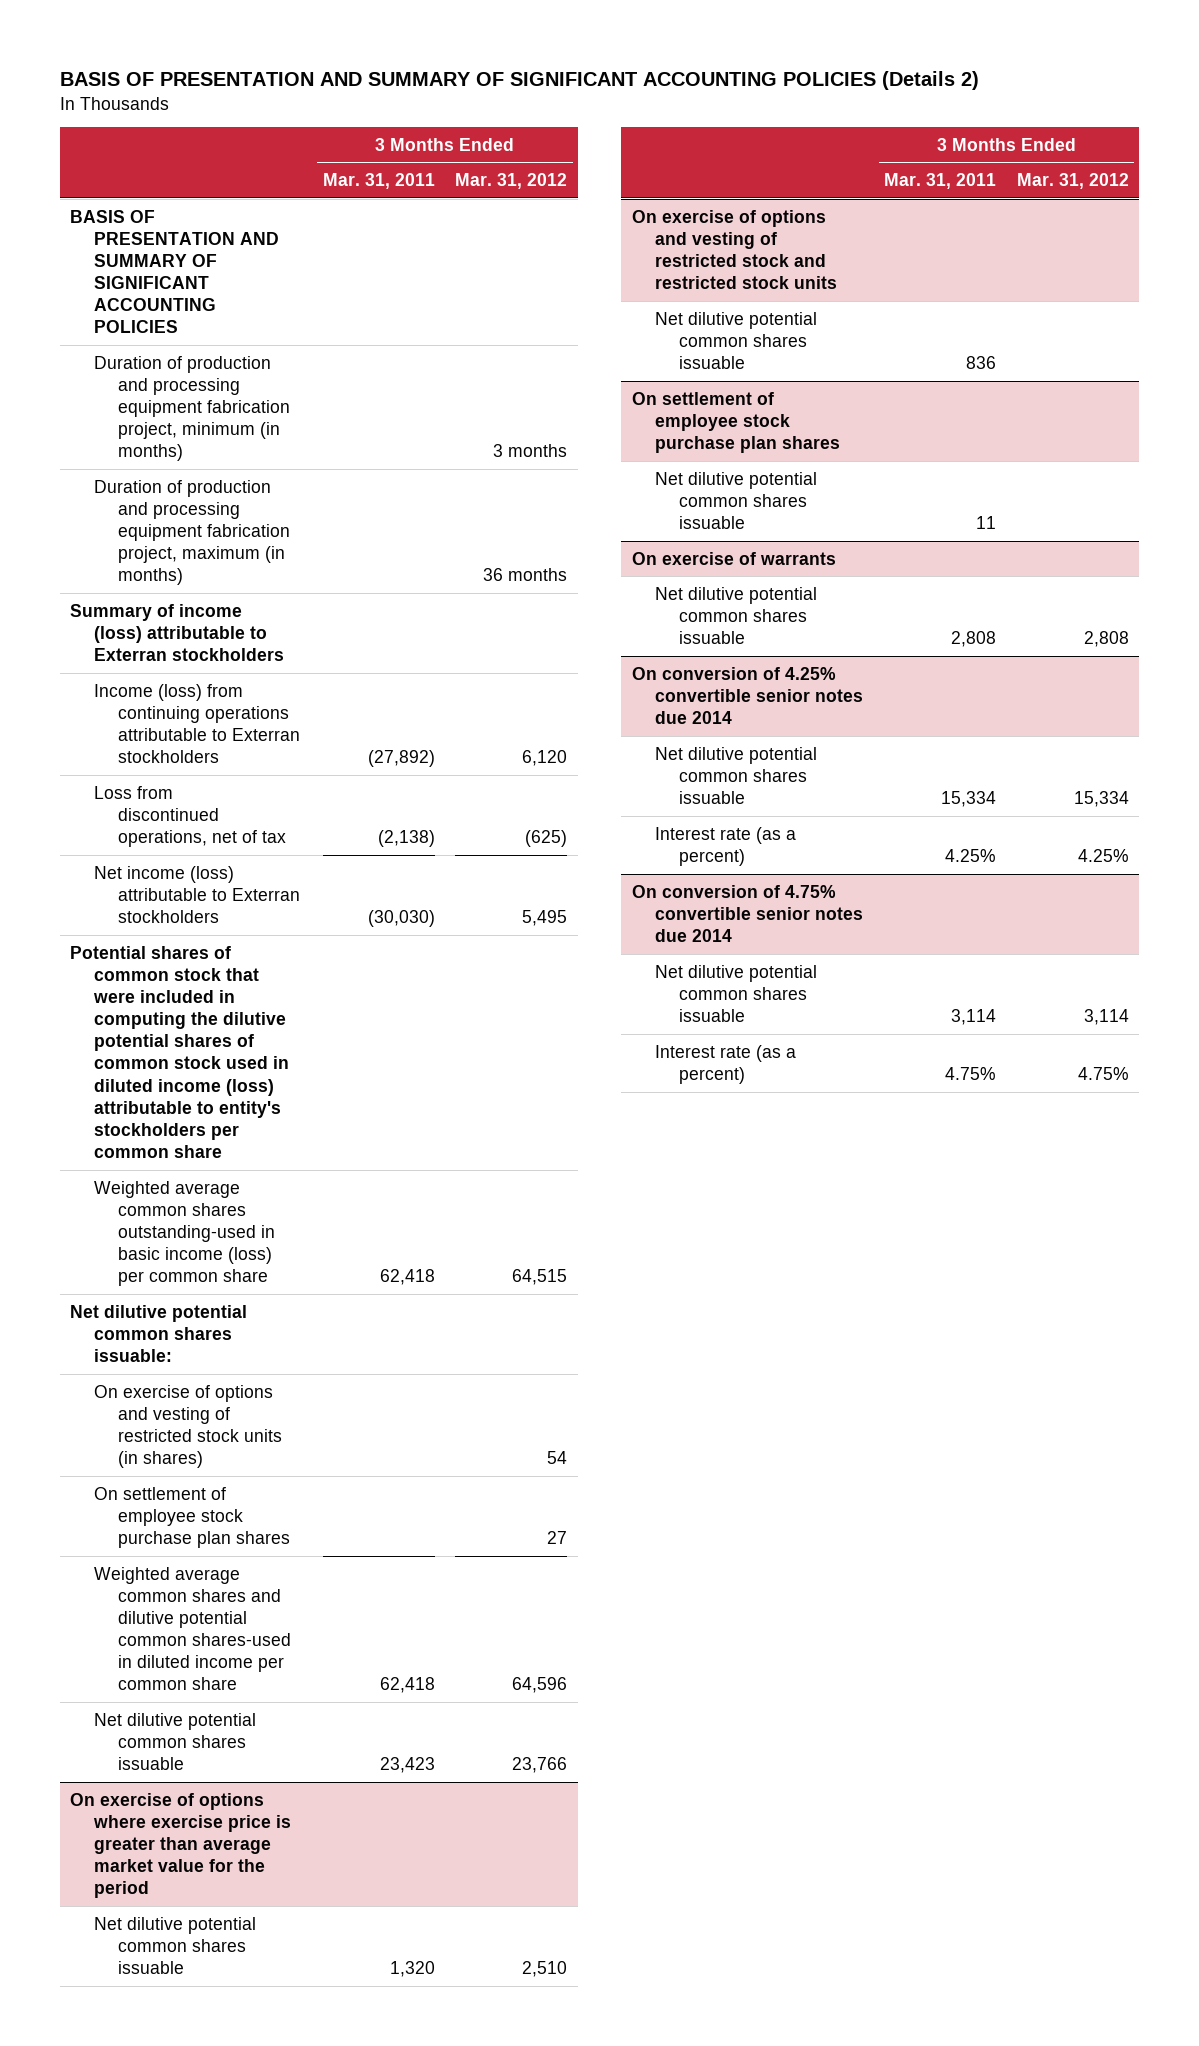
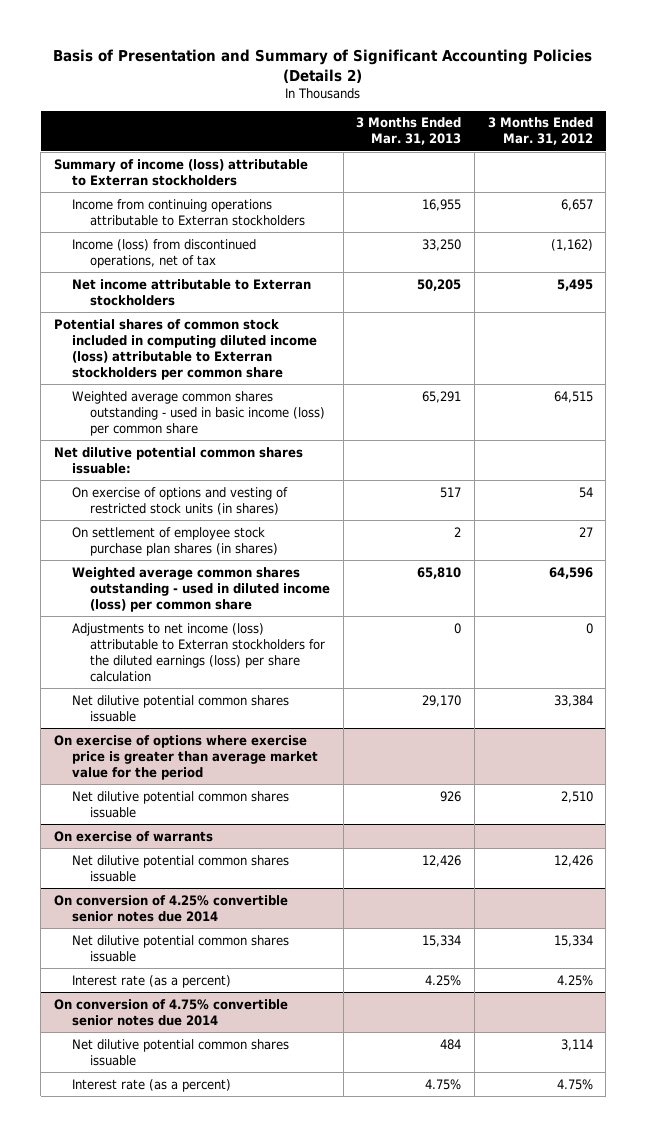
[59,71,979,91] BASIS OF PRESENTATION AND SUMMARY OF SIGNIFICANT ACCOUNTING POLICIES (Details 2) -> [53,48,593,83] Basis of Presentation and Summary of Significant Accounting Policies (Details 2)
[322,173,435,190] Mar. 31, 2011 -> none
none -> [356,117,462,146] 3 Months Ended Mar. 31, 2013
[70,209,279,334] BASIS OF PRESENTATION AND SUMMARY OF SIGNIFICANT ACCOUNTING POLICIES -> none
[93,355,290,462] Duration of production and processing equipment fabrication project, minimum (in months) -> none
[93,479,290,586] Duration of production and processing equipment fabrication project, maximum (in months) -> none
[93,683,300,764] Income (loss) from continuing operations attributable to Exterran stockholders -> [71,198,305,226] Income from continuing operations attributable to Exterran stockholders
[522,750,568,767] 6,120 -> [560,198,593,211] 6,657
[93,785,286,847] Loss from discontinued operations, net of tax -> [71,238,256,268] Income (loss) from discontinued operations, net of tax
[525,829,568,847] (625) -> [550,238,593,251] (1,162)
[93,865,300,923] Net income (loss) attributable to Exterran stockholders -> [71,278,311,306] Net income attributable to Exterran stockholders
[70,945,289,1159] Potential shares of common stock that were included in computing the dilutive potential shares of common stock used in diluted income (loss) attributable to entity's stockholders per common share -> [53,318,317,380] Potential shares of common stock included in computing diluted income (loss) attributable to Exterran stockholders per common share
[93,1180,275,1287] Weighted average common shares outstanding-used in basic income (loss) per common share -> [71,390,325,436] Weighted average common shares outstanding - used in basic income (loss) per common share
[93,1486,290,1548] On settlement of employee stock purchase plan shares -> [71,526,278,556] On settlement of employee stock purchase plan shares (in shares)
[93,1566,291,1691] Weighted average common shares and dilutive potential common shares-used in diluted income per common share -> [71,566,330,612] Weighted average common shares outstanding - used in diluted income (loss) per common share
none -> [71,622,325,682] Adjustments to net income (loss) attributable to Exterran stockholders for the diluted earnings (loss) per share calculation
[512,1756,568,1773] 23,766 -> [553,694,593,707] 33,384
[631,209,838,290] On exercise of options and vesting of restricted stock and restricted stock units -> none
[655,311,818,369] Net dilutive potential common shares issuable -> none
[631,391,841,453] On settlement of employee stock purchase plan shares -> none
[655,471,818,529] Net dilutive potential common shares issuable -> none
[1083,630,1129,647] 2,808 -> [553,854,593,867] 12,426

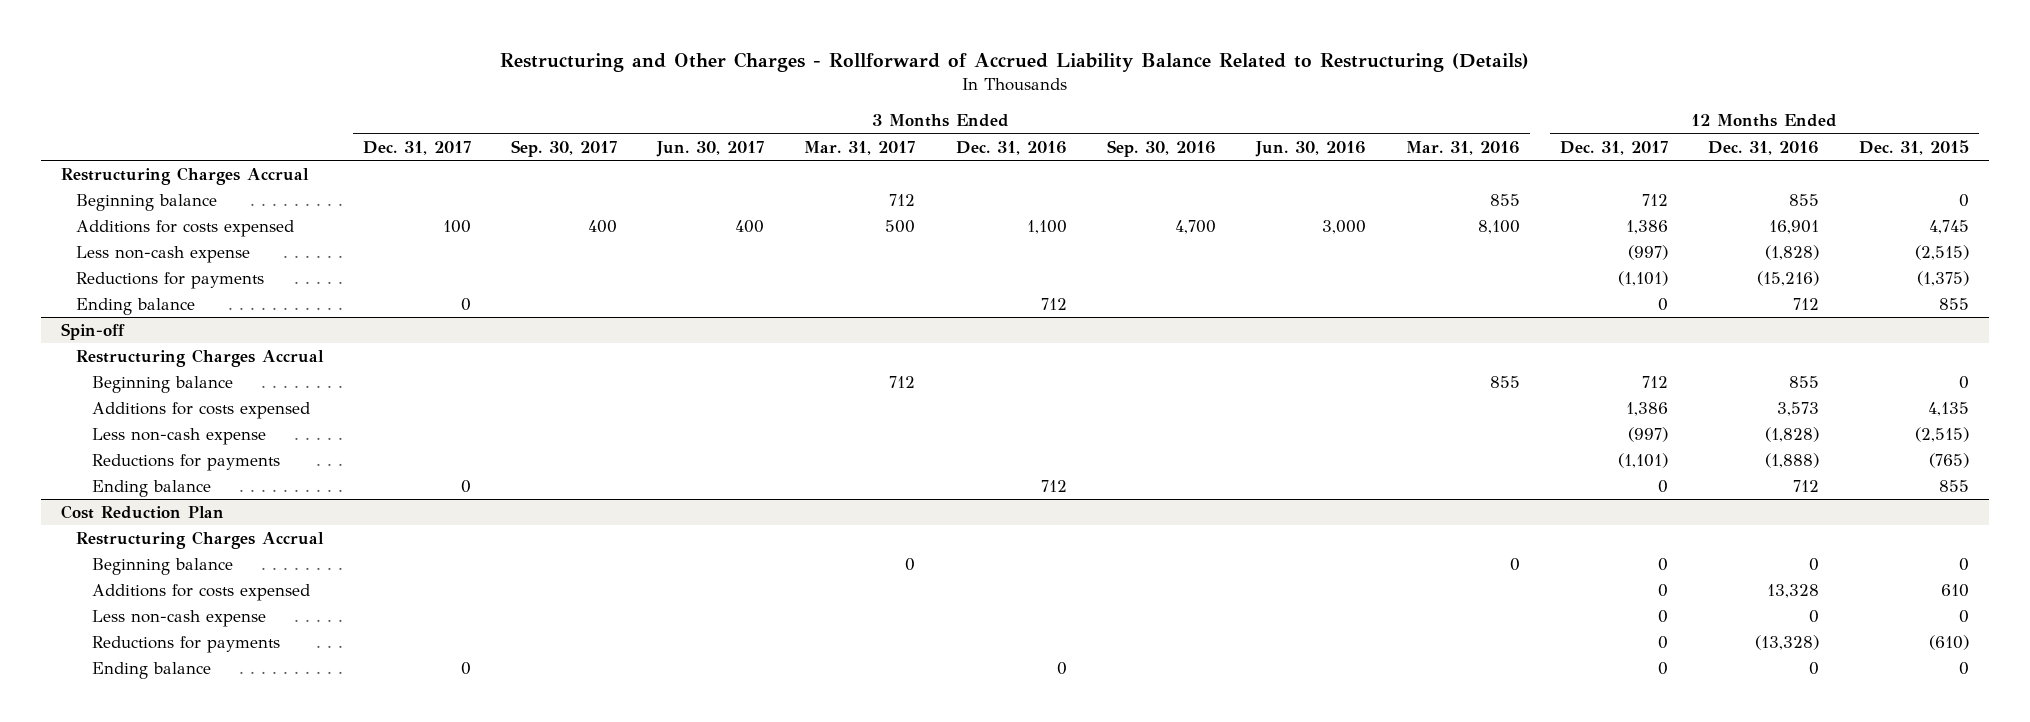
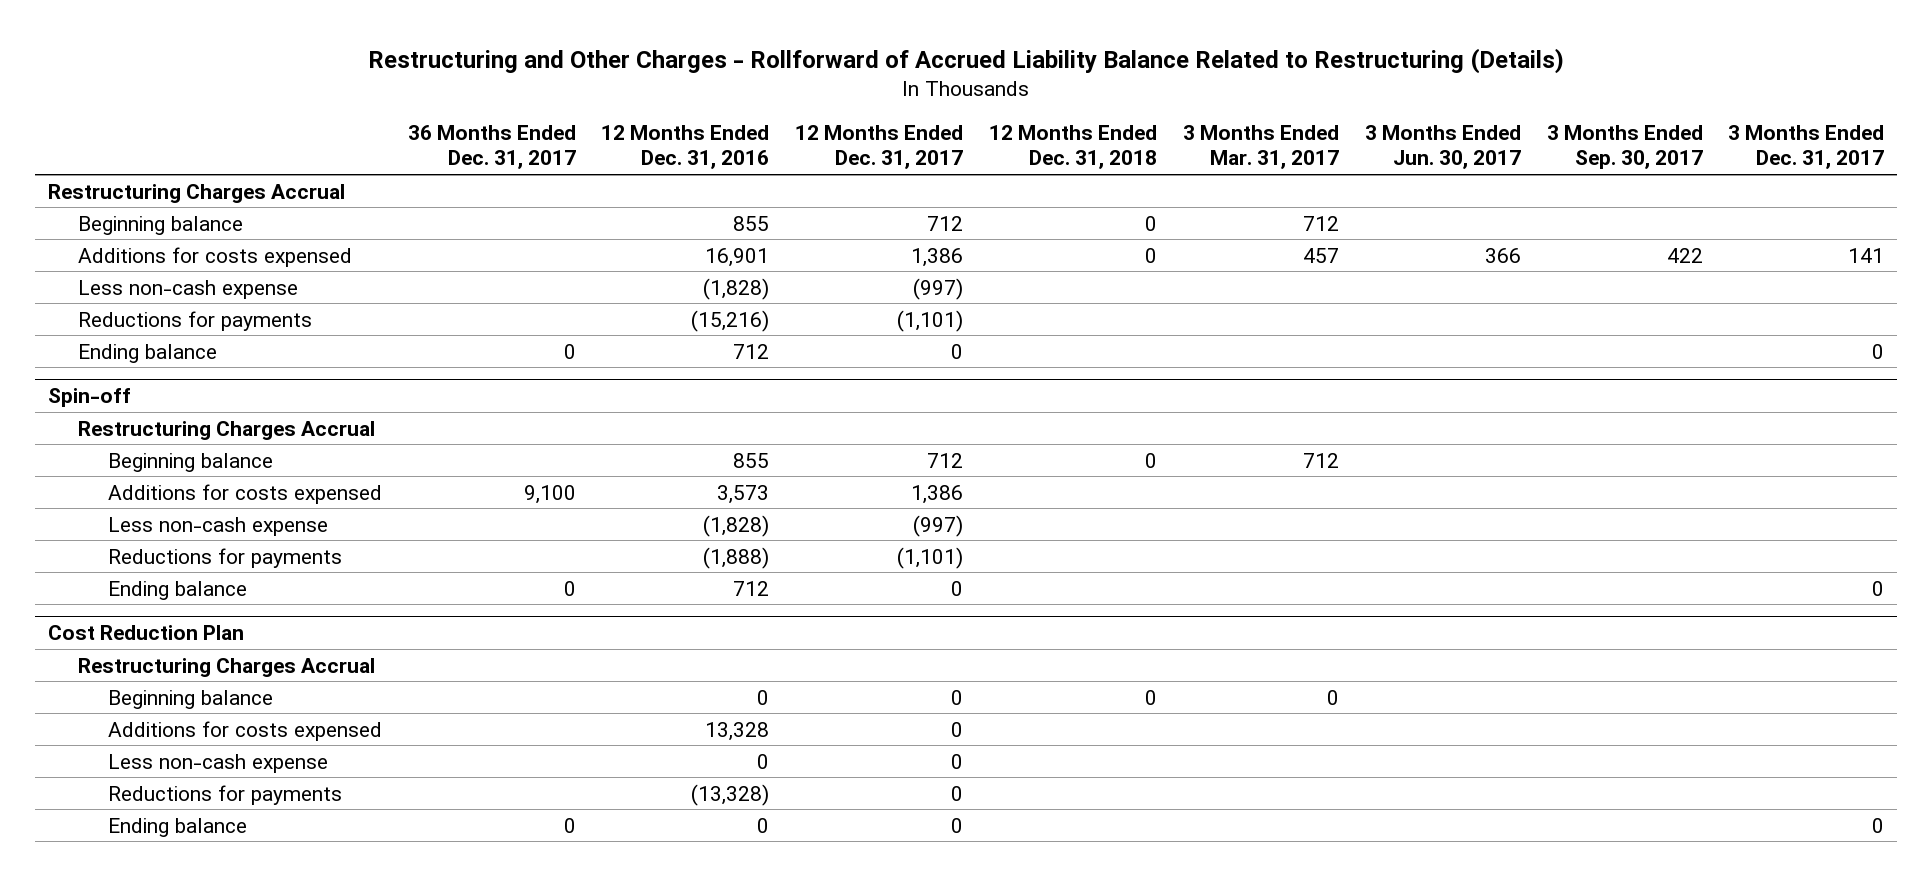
[955,140,1067,155] Dec. 31, 2016 -> none
[1106,139,1216,157] Sep. 30, 2016 -> none
[1254,140,1366,157] Jun. 30, 2016 -> none
[1405,140,1520,155] Mar. 31, 2016 -> none
[1859,139,1970,155] Dec. 31, 2015 -> none
none -> [407,125,576,170] 36 Months Ended Dec. 31, 2017
none -> [989,125,1158,170] 12 Months Ended Dec. 31, 2018
[443,220,472,234] 100 -> [1848,247,1885,263] 141
[588,220,618,234] 400 -> [1666,247,1703,263] 422
[735,220,765,234] 400 -> [1484,247,1521,263] 366
[885,220,916,234] 500 -> [1302,247,1339,263] 457

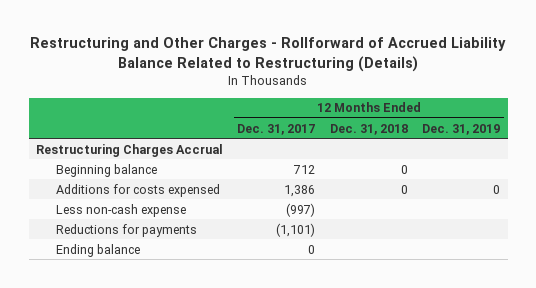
[407,125,576,170] 36 Months Ended Dec. 31, 2017 -> none
[601,125,770,170] 12 Months Ended Dec. 31, 2016 -> none
[1182,125,1339,170] 3 Months Ended Mar. 31, 2017 -> none
[1364,125,1521,170] 3 Months Ended Jun. 30, 2017 -> none
[1546,125,1703,170] 3 Months Ended Sep. 30, 2017 -> none
[1728,125,1885,170] 3 Months Ended Dec. 31, 2017 -> none
none -> [422,123,501,135] Dec. 31, 2019
[48,388,132,408] Spin-off -> none
[77,420,375,440] Restructuring Charges Accrual -> none
[107,452,273,472] Beginning balance -> none
[107,483,382,504] Additions for costs expensed -> none
[107,516,328,536] Less non-cash expense -> none
[107,547,342,568] Reductions for payments -> none
[107,580,247,600] Ending balance -> none
[48,625,245,641] Cost Reduction Plan -> none
[77,657,375,677] Restructuring Charges Accrual -> none
[107,689,273,709] Beginning balance -> none
[107,720,382,741] Additions for costs expensed -> none
[107,753,328,773] Less non-cash expense -> none
[107,784,342,805] Reductions for payments -> none
[107,817,247,837] Ending balance -> none

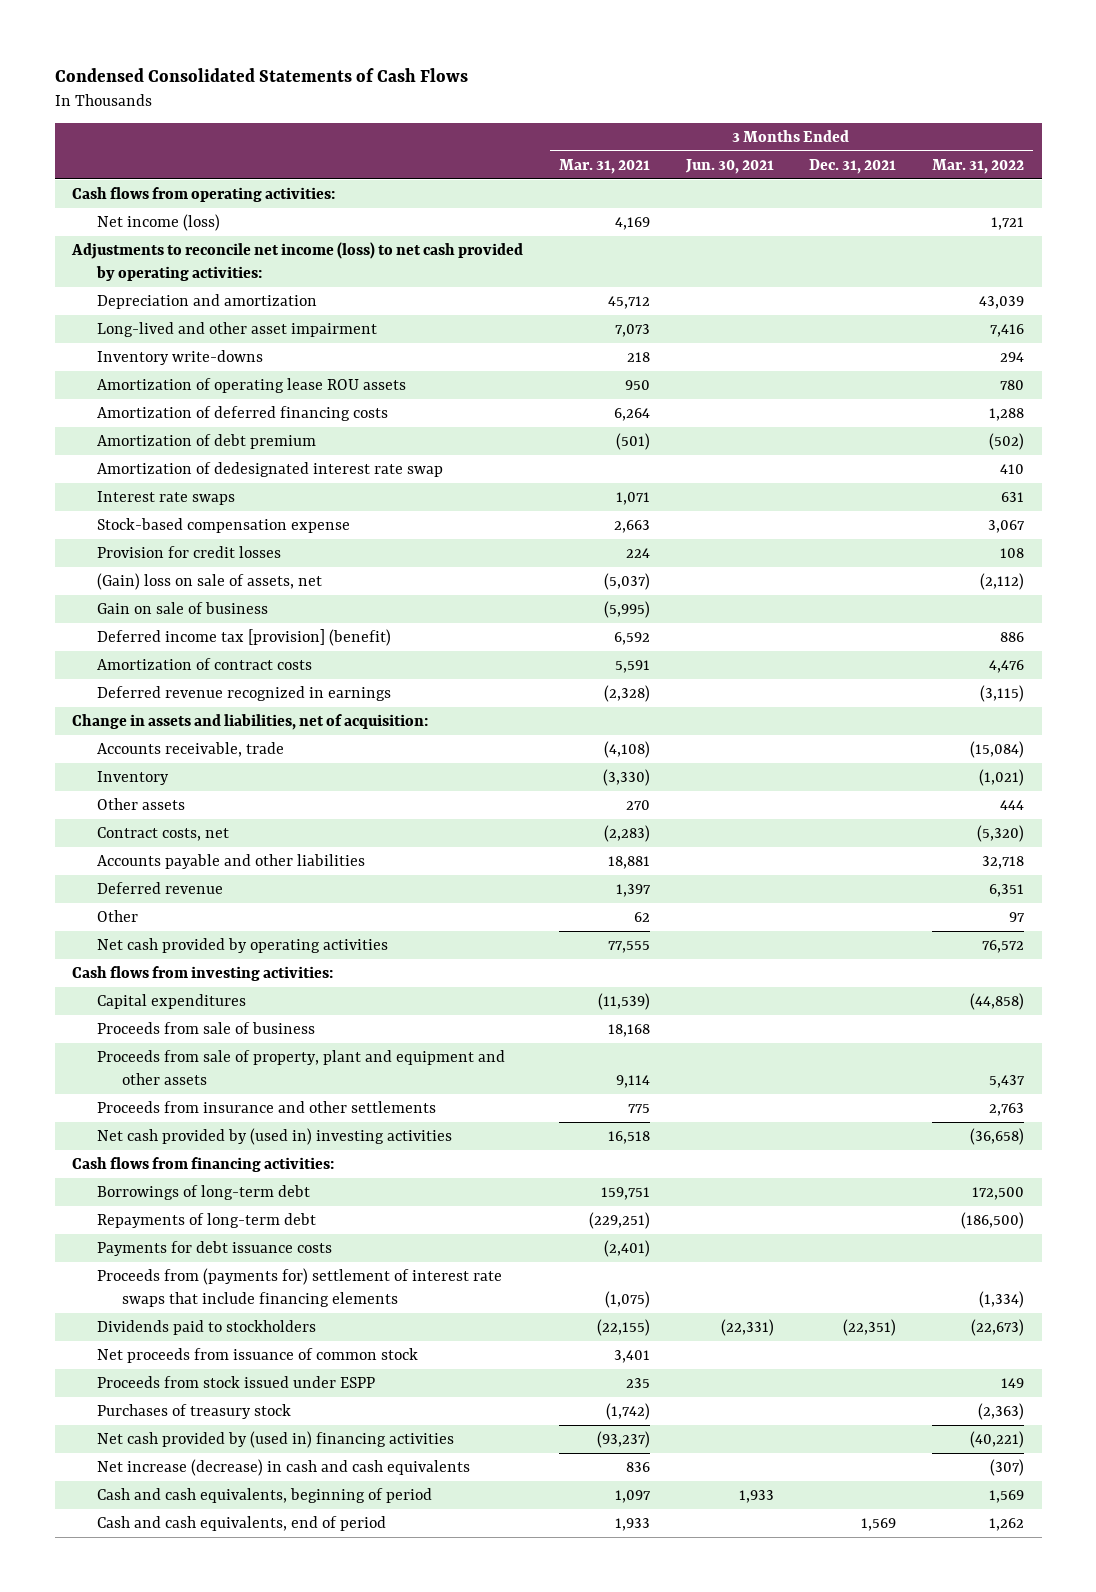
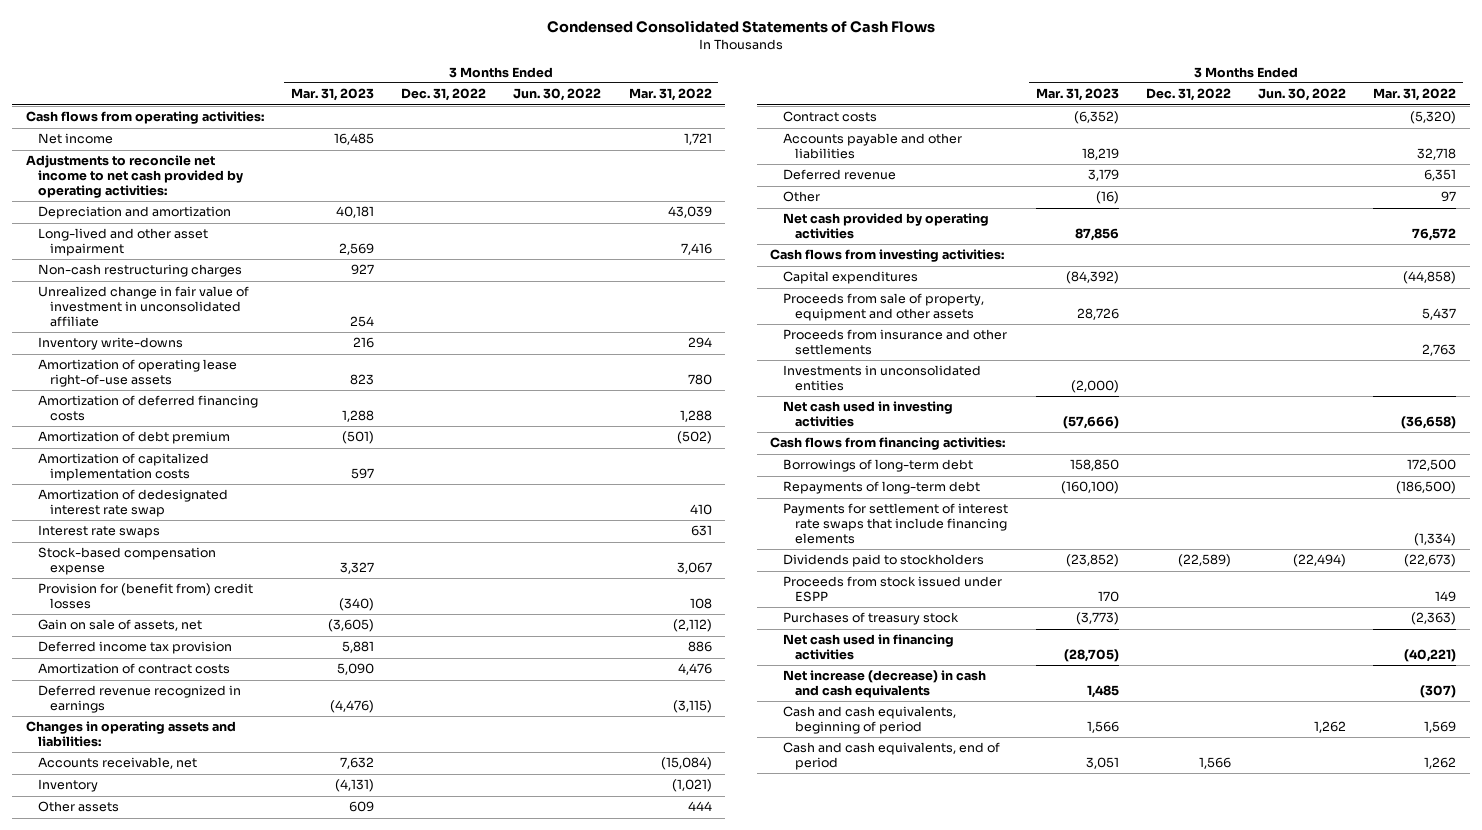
[559,158,651,174] Mar. 31, 2021 -> none
[684,158,774,174] Jun. 30, 2021 -> none
[809,158,897,174] Dec. 31, 2021 -> none
none -> [290,88,374,102] Mar. 31, 2023
none -> [401,88,487,102] Dec. 31, 2022
none -> [513,88,602,102] Jun. 30, 2022
[97,213,221,231] Net income (loss) -> [37,133,113,145] Net income
[71,241,524,281] Adjustments to reconcile net income (loss) to net cash provided by operating activities: -> [25,155,243,198] Adjustments to reconcile net income to net cash provided by operating activities:
none -> [37,264,242,278] Non-cash restructuring charges
none -> [37,286,249,327] Unrealized change in fair value of investment in unconsolidated affiliate
[97,377,407,393] Amortization of operating lease ROU assets -> [37,359,237,388] Amortization of operating lease right-of-use assets
none -> [37,453,209,482] Amortization of capitalized implementation costs
[97,601,269,614] Gain on sale of business -> none
[97,545,282,558] Provision for credit losses -> [37,583,253,610] Provision for (benefit from) credit losses
[97,572,323,590] (Gain) loss on sale of assets, net -> [37,619,202,632] Gain on sale of assets, net
[97,628,392,646] Deferred income tax [provision] (benefit) -> [37,641,232,655] Deferred income tax provision
[72,713,429,730] Change in assets and liabilities, net of acquisition: -> [25,721,236,748] Changes in operating assets and liabilities:
[97,741,285,757] Accounts receivable, trade -> [37,757,197,770] Accounts receivable, net
[97,826,230,841] Contract costs, net -> [782,111,877,123] Contract costs
[97,1021,316,1034] Proceeds from sale of business -> none
[97,1049,506,1085] Proceeds from sale of property, plant and equipment and other assets -> [782,293,984,322] Proceeds from sale of property, equipment and other assets
none -> [782,365,981,392] Investments in unconsolidated entities
[97,1127,453,1145] Net cash provided by (used in) investing activities -> [782,401,953,428] Net cash used in investing activities
[97,1240,333,1256] Payments for debt issuance costs -> none
[97,1267,503,1307] Proceeds from (payments for) settlement of interest rate swaps that include financing elements -> [782,503,1008,544] Payments for settlement of interest rate swaps that include financing elements
[97,1347,419,1363] Net proceeds from issuance of common stock -> none
[97,1430,455,1448] Net cash provided by (used in) financing activities -> [782,634,954,661] Net cash used in financing activities

